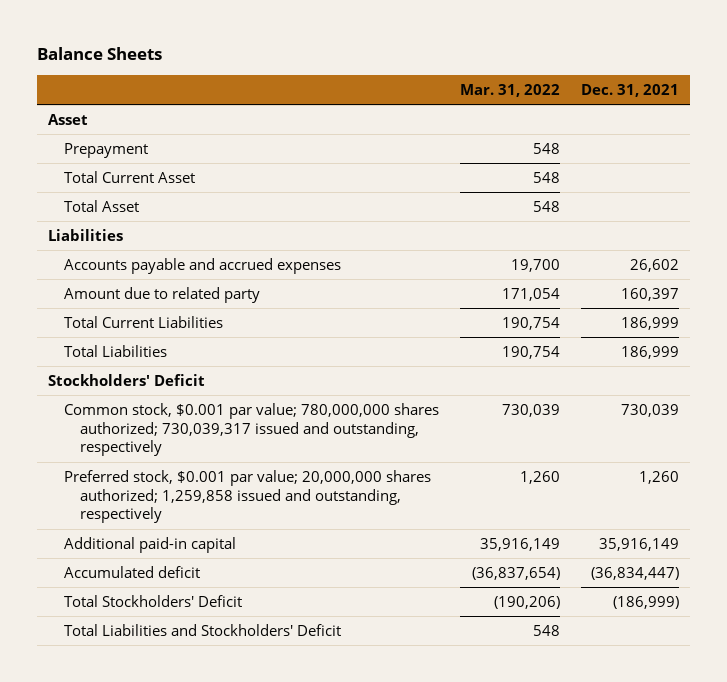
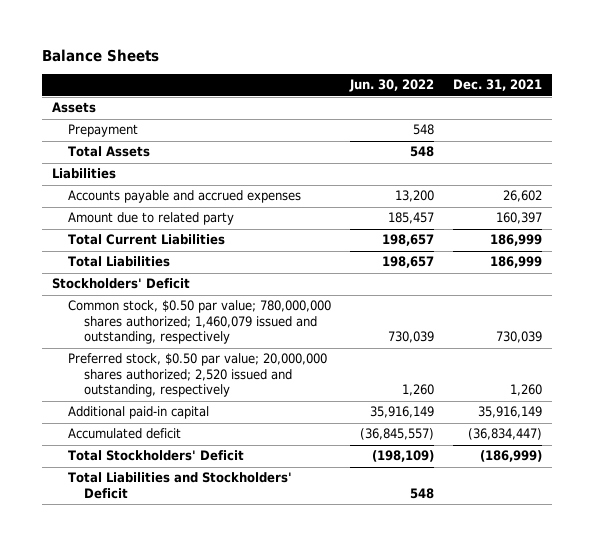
[460,83,561,97] Mar. 31, 2022 -> none
none -> [349,79,435,93] Jun. 30, 2022
[47,113,88,125] Asset -> [51,102,96,114] Assets
[64,170,196,183] Total Current Asset -> none
[64,199,140,212] Total Asset -> [68,146,151,158] Total Assets
[64,402,440,457] Common stock, $0.001 par value; 780,000,000 shares authorized; 730,039,317 issued and outstanding, respectively -> [68,300,332,345] Common stock, $0.50 par value; 780,000,000 shares authorized; 1,460,079 issued and outstanding, respectively
[64,469,432,524] Preferred stock, $0.001 par value; 20,000,000 shares authorized; 1,259,858 issued and outstanding, respectively -> [68,353,328,398] Preferred stock, $0.50 par value; 20,000,000 shares authorized; 2,520 issued and outstanding, respectively

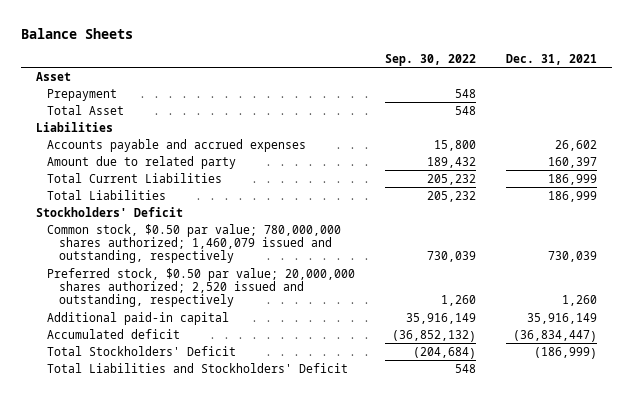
[349,79,435,93] Jun. 30, 2022 -> none
none -> [385,54,477,67] Sep. 30, 2022
[51,102,96,114] Assets -> [35,71,71,81] Asset
[68,146,151,158] Total Assets -> [47,104,125,115] Total Asset

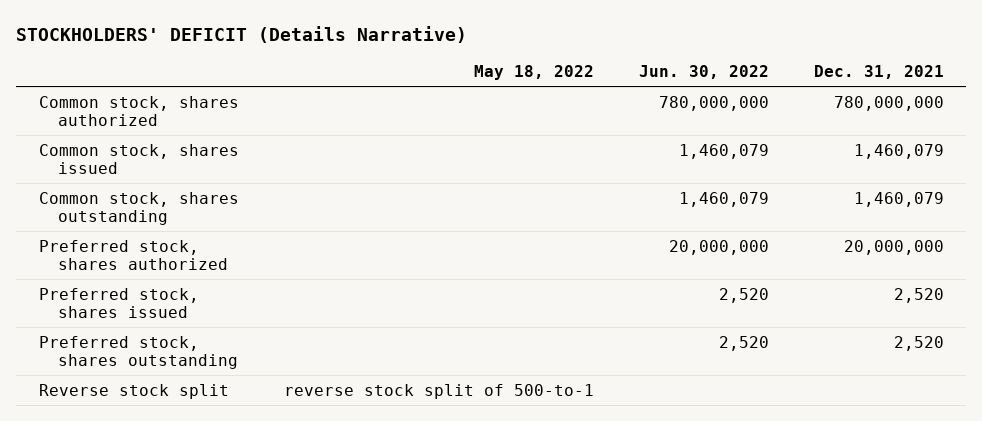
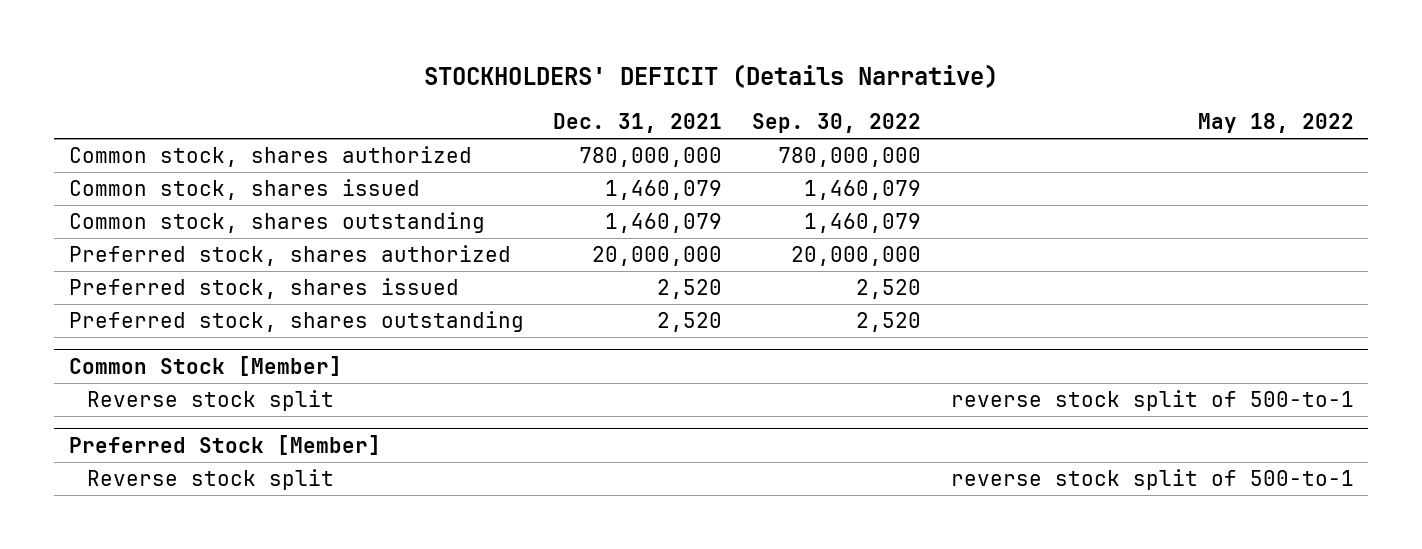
[638,65,769,80] Jun. 30, 2022 -> none
none -> [751,113,921,134] Sep. 30, 2022
none -> [68,355,342,376] Common Stock [Member]
none -> [68,434,381,455] Preferred Stock [Member]
none -> [87,468,335,490] Reverse stock split

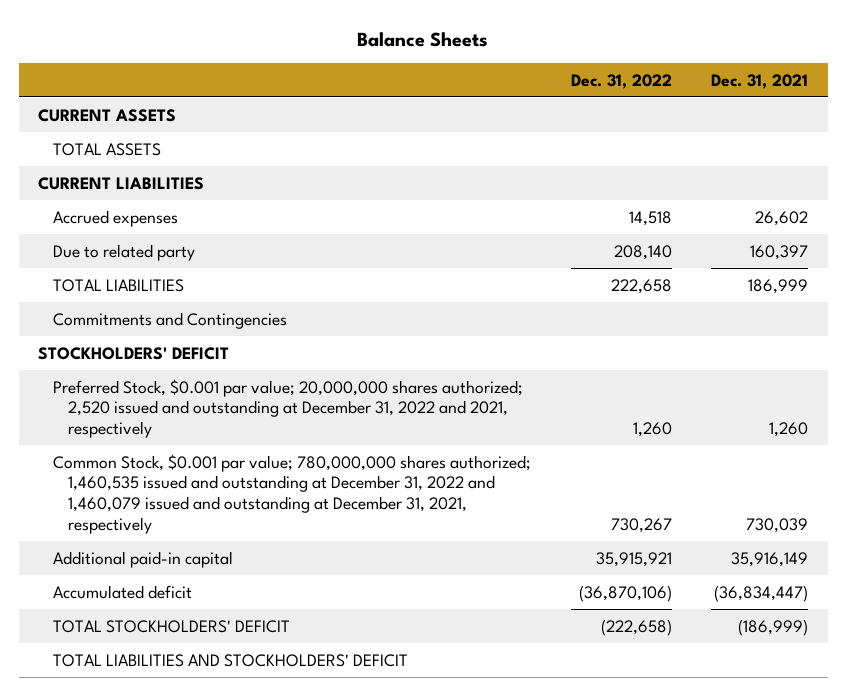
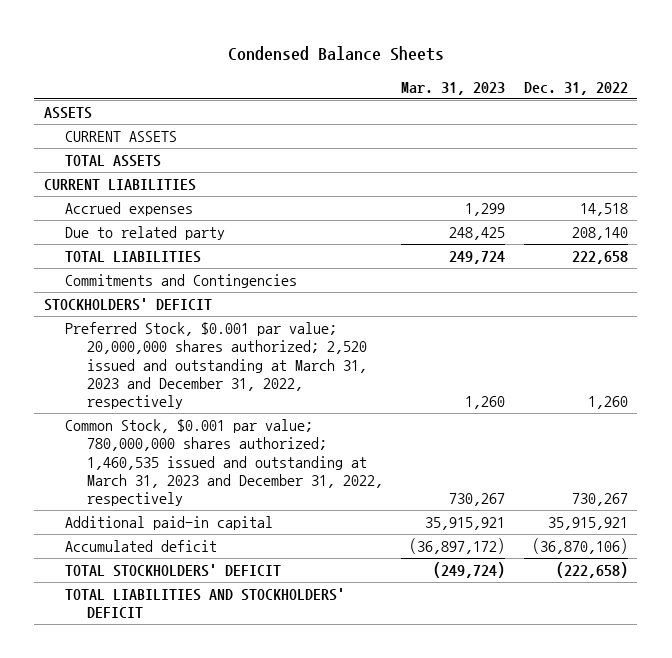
[357,31,489,47] Balance Sheets -> [227,45,444,61] Condensed Balance Sheets
[711,73,809,89] Dec. 31, 2021 -> none
none -> [401,81,506,95] Mar. 31, 2023
none -> [43,107,92,120] ASSETS
[53,378,524,439] Preferred Stock, $0.001 par value; 20,000,000 shares authorized; 2,520 issued and outstanding at December 31, 2022 and 2021, respectively -> [65,322,367,409] Preferred Stock, $0.001 par value; 20,000,000 shares authorized; 2,520 issued and outstanding at March 31, 2023 and December 31, 2022, respectively
[53,453,532,534] Common Stock, $0.001 par value; 780,000,000 shares authorized; 1,460,535 issued and outstanding at December 31, 2022 and 1,460,079 issued and outstanding at December 31, 2021, respectively -> [65,419,383,506] Common Stock, $0.001 par value; 780,000,000 shares authorized; 1,460,535 issued and outstanding at March 31, 2023 and December 31, 2022, respectively

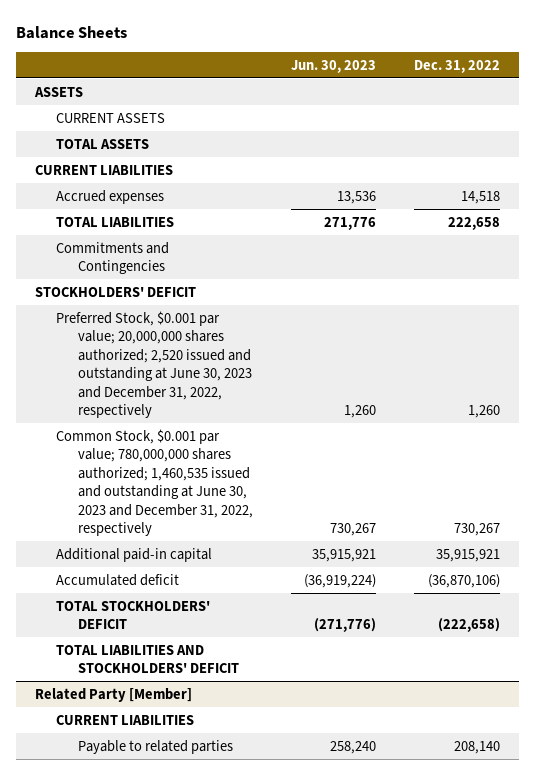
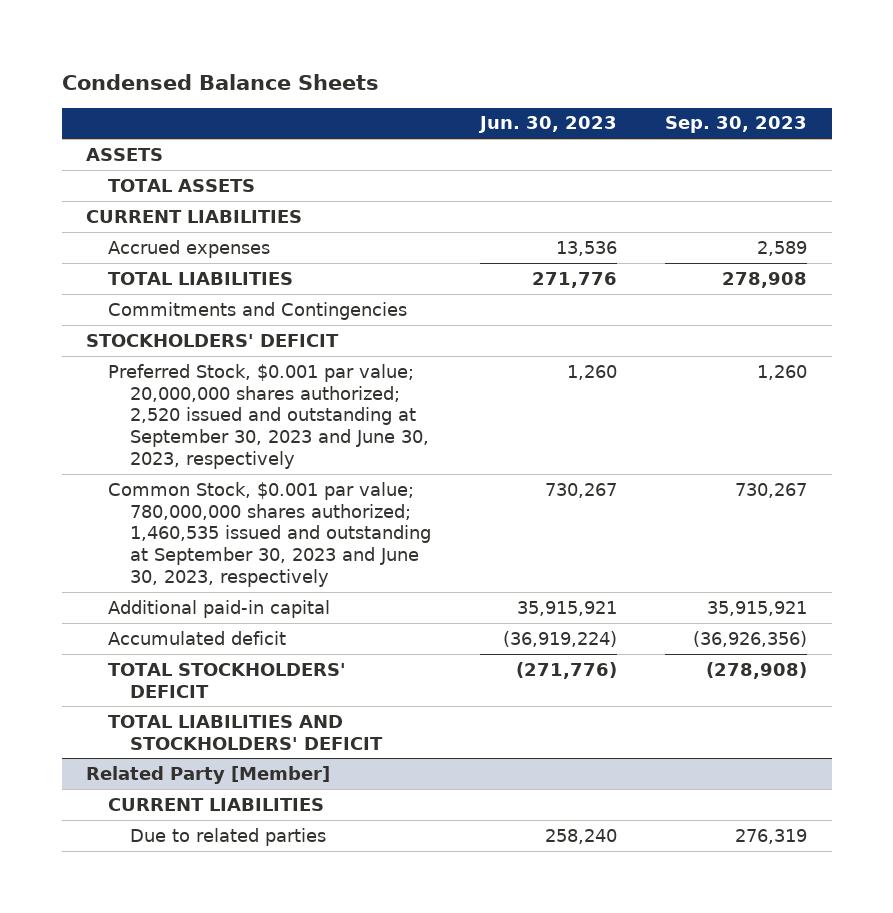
[15,25,127,39] Balance Sheets -> [61,73,379,90] Condensed Balance Sheets
[414,59,501,73] Dec. 31, 2022 -> none
none -> [665,116,808,134] Sep. 30, 2023
[56,112,166,123] CURRENT ASSETS -> none
[56,310,252,419] Preferred Stock, $0.001 par value; 20,000,000 shares authorized; 2,520 issued and outstanding at June 30, 2023 and December 31, 2022, respectively -> [108,363,430,470] Preferred Stock, $0.001 par value; 20,000,000 shares authorized; 2,520 issued and outstanding at September 30, 2023 and June 30, 2023, respectively
[56,428,253,537] Common Stock, $0.001 par value; 780,000,000 shares authorized; 1,460,535 issued and outstanding at June 30, 2023 and December 31, 2022, respectively -> [108,481,432,588] Common Stock, $0.001 par value; 780,000,000 shares authorized; 1,460,535 issued and outstanding at September 30, 2023 and June 30, 2023, respectively
[77,739,233,754] Payable to related parties -> [130,827,327,846] Due to related parties

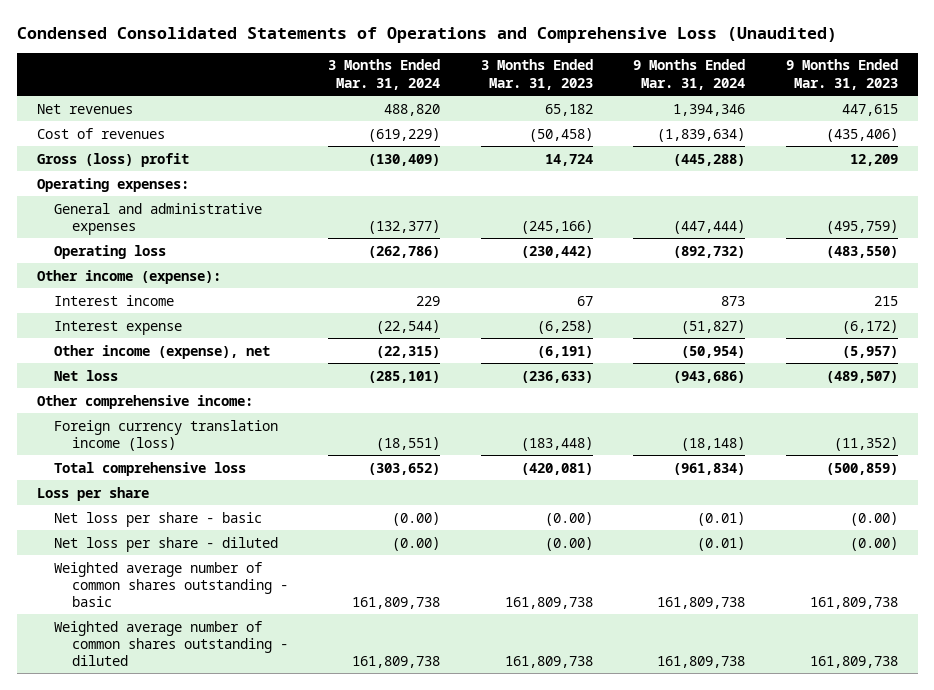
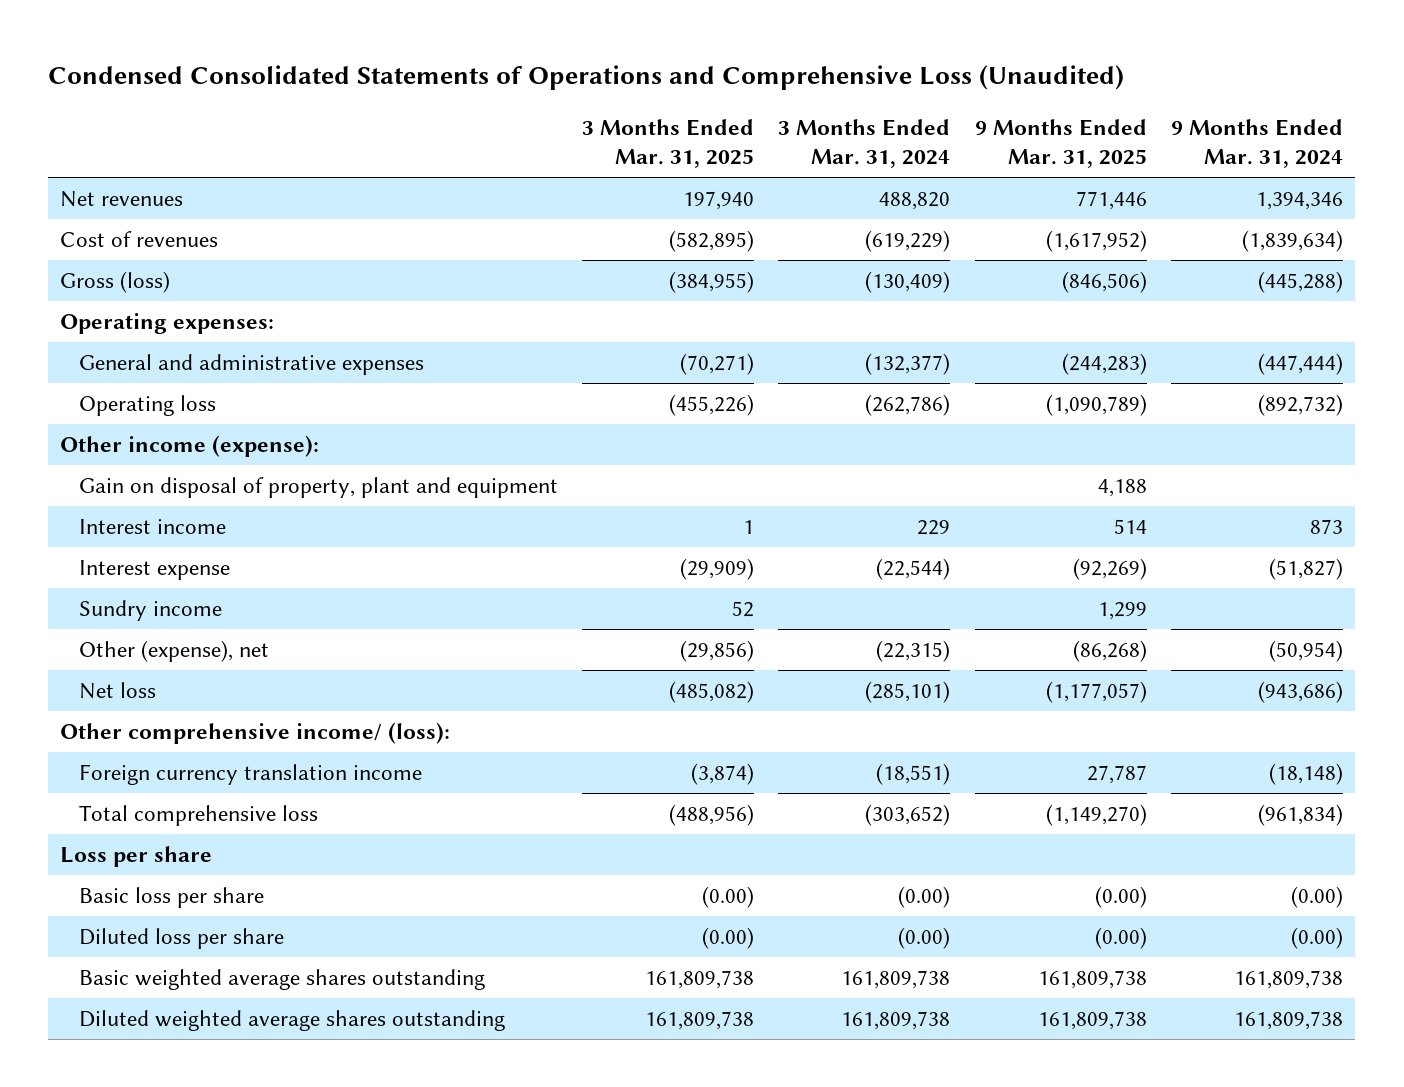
[480,59,593,90] 3 Months Ended Mar. 31, 2023 -> none
[785,59,898,90] 9 Months Ended Mar. 31, 2023 -> none
none -> [581,119,754,168] 3 Months Ended Mar. 31, 2025
none -> [974,119,1147,168] 9 Months Ended Mar. 31, 2025
[36,152,189,167] Gross (loss) profit -> [60,271,171,294] Gross (loss)
none -> [78,477,558,499] Gain on disposal of property, plant and equipment
none -> [78,600,222,622] Sundry income
[54,344,271,359] Other income (expense), net -> [78,640,269,663] Other (expense), net
[36,394,253,409] Other comprehensive income: -> [60,722,451,745] Other comprehensive income/ (loss):
[54,419,279,451] Foreign currency translation income (loss) -> [78,764,422,786] Foreign currency translation income
[54,511,263,527] Net loss per share - basic -> [78,887,264,909] Basic loss per share
[697,511,746,526] (0.01) -> [1291,886,1344,909] (0.00)
[54,536,279,552] Net loss per share - diluted -> [78,928,284,950] Diluted loss per share
[697,536,746,551] (0.01) -> [1291,927,1344,950] (0.00)
[54,561,288,608] Weighted average number of common shares outstanding - basic -> [78,969,485,991] Basic weighted average shares outstanding
[54,620,288,667] Weighted average number of common shares outstanding - diluted -> [78,1010,505,1032] Diluted weighted average shares outstanding

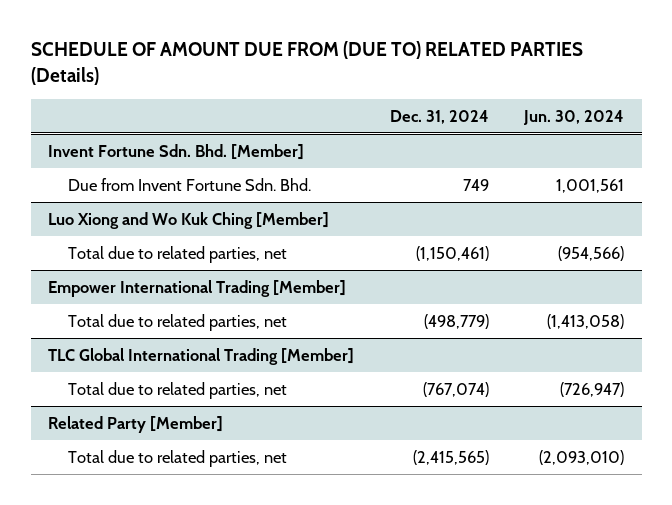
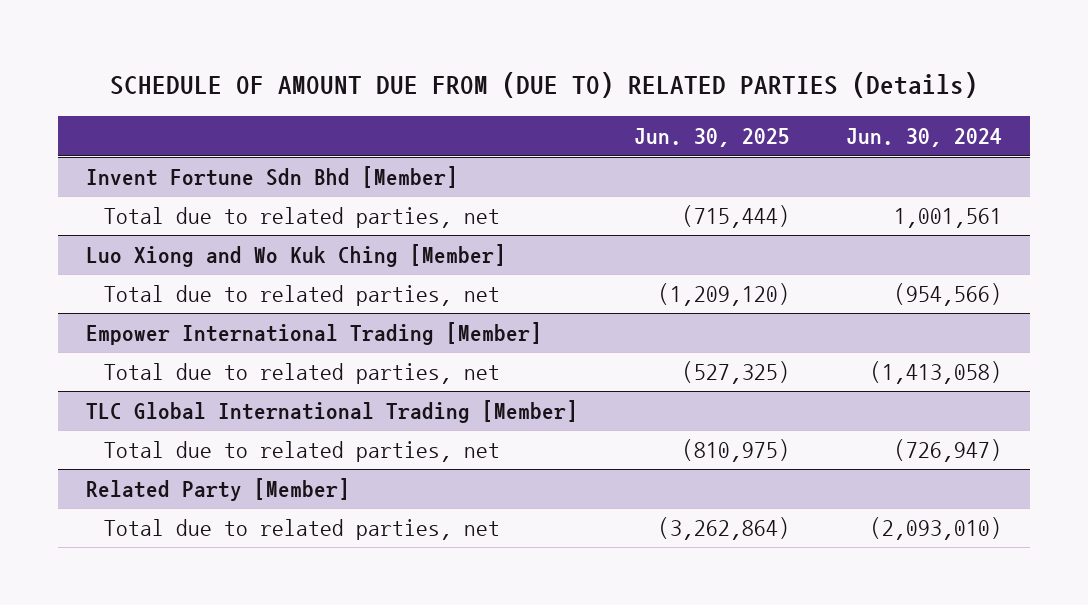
[389,109,489,124] Dec. 31, 2024 -> none
none -> [633,128,790,148] Jun. 30, 2025
[48,143,305,160] Invent Fortune Sdn. Bhd. [Member] -> [85,166,458,189] Invent Fortune Sdn Bhd [Member]
[67,177,311,191] Due from Invent Fortune Sdn. Bhd. -> [103,207,500,229] Total due to related parties, net

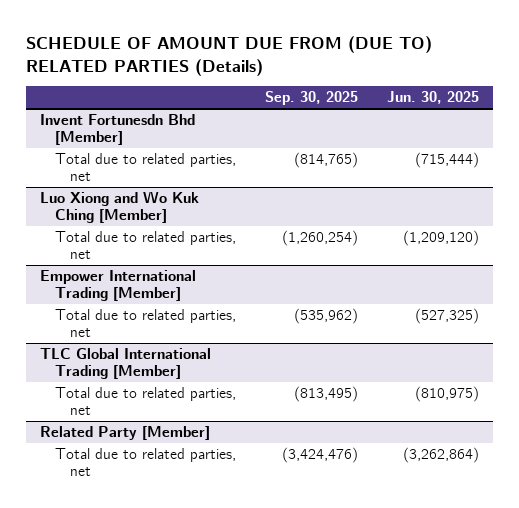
[846,128,1003,148] Jun. 30, 2024 -> none
none -> [265,91,359,106] Sep. 30, 2025
[85,166,458,189] Invent Fortune Sdn Bhd [Member] -> [40,114,196,146] Invent Fortunesdn Bhd [Member]

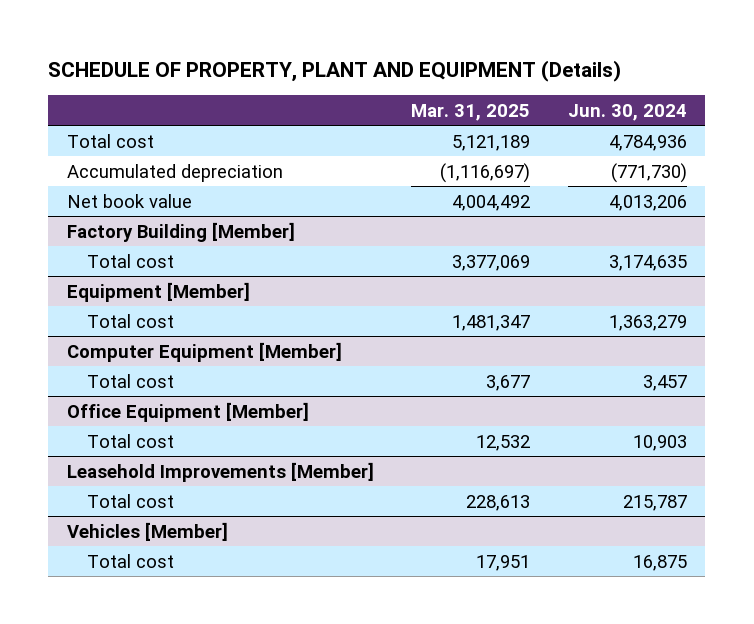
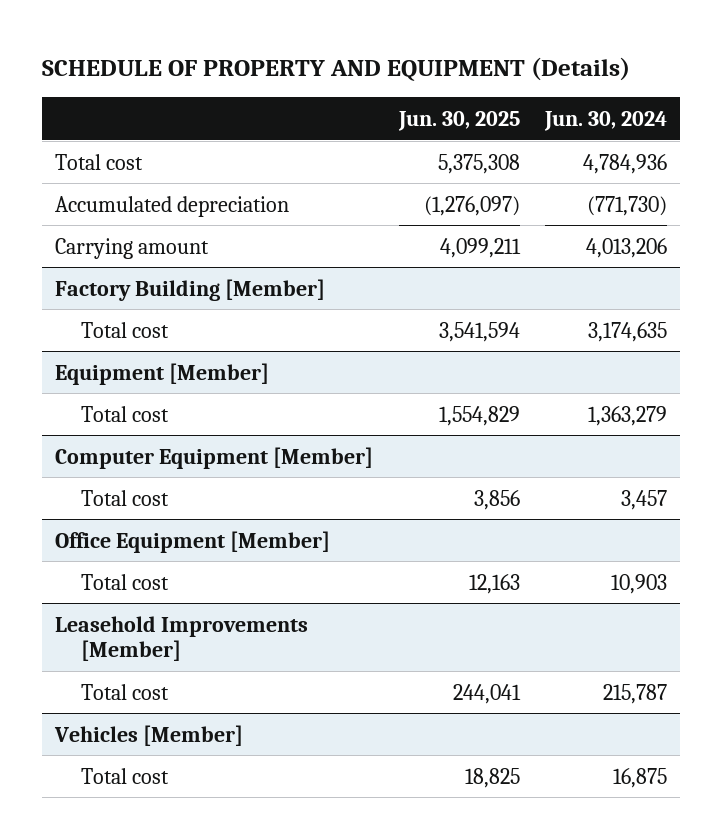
[48,59,622,82] SCHEDULE OF PROPERTY, PLANT AND EQUIPMENT (Details) -> [42,56,631,81] SCHEDULE OF PROPERTY AND EQUIPMENT (Details)
[411,103,531,121] Mar. 31, 2025 -> none
none -> [397,110,520,131] Jun. 30, 2025
[66,193,192,208] Net book value -> [54,237,209,259] Carrying amount

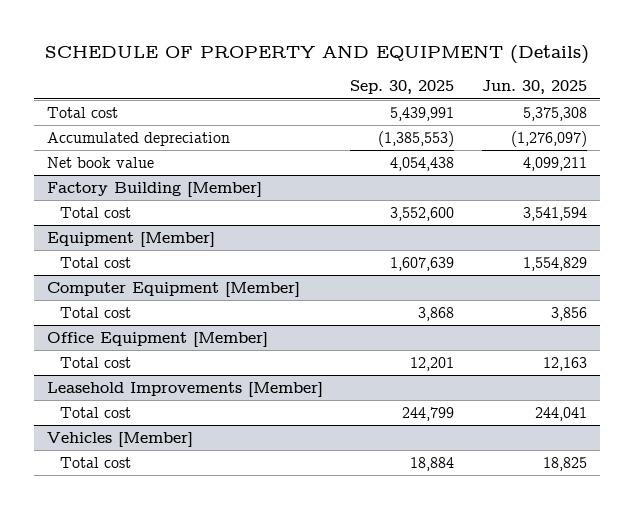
[544,110,668,131] Jun. 30, 2024 -> none
none -> [350,80,455,95] Sep. 30, 2025
[54,237,209,259] Carrying amount -> [47,157,155,169] Net book value

